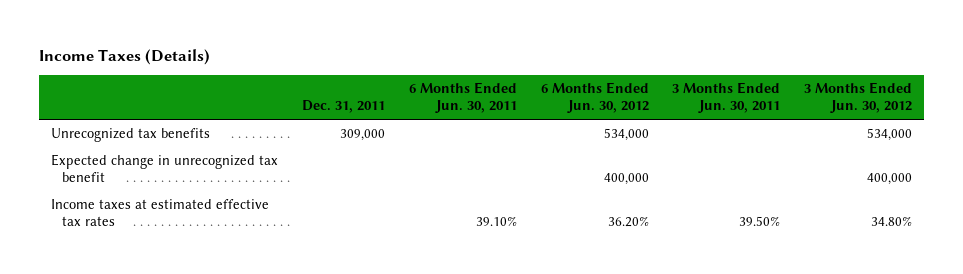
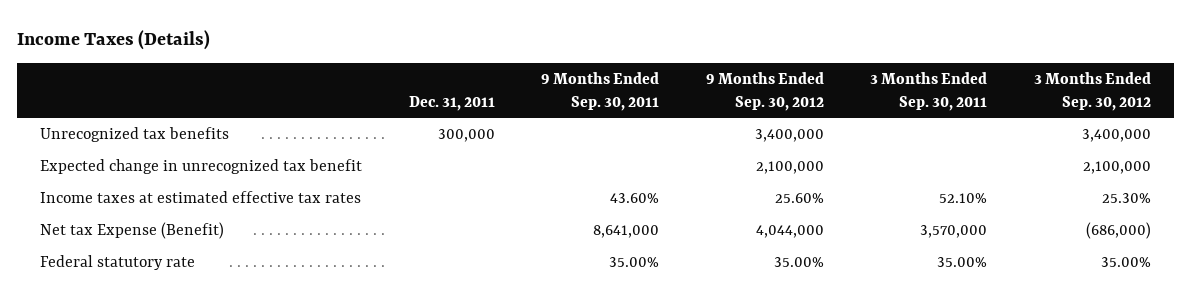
[408,82,517,114] 6 Months Ended Jun. 30, 2011 -> none
[540,82,649,114] 6 Months Ended Jun. 30, 2012 -> none
[672,82,781,114] 3 Months Ended Jun. 30, 2011 -> none
[804,82,913,114] 3 Months Ended Jun. 30, 2012 -> none
none -> [541,71,660,111] 9 Months Ended Sep. 30, 2011
none -> [705,71,824,111] 9 Months Ended Sep. 30, 2012
none -> [870,71,988,111] 3 Months Ended Sep. 30, 2011
none -> [1033,71,1151,111] 3 Months Ended Sep. 30, 2012
[339,129,385,142] 309,000 -> [437,128,495,142] 300,000
none -> [40,221,225,239] Net tax Expense (Benefit)
none -> [40,254,196,270] Federal statutory rate

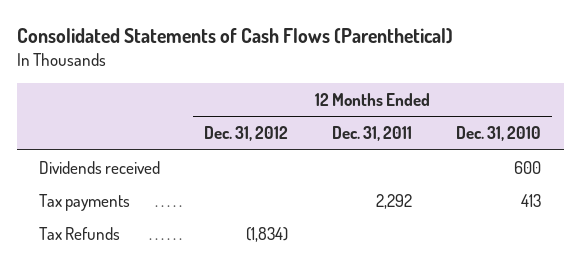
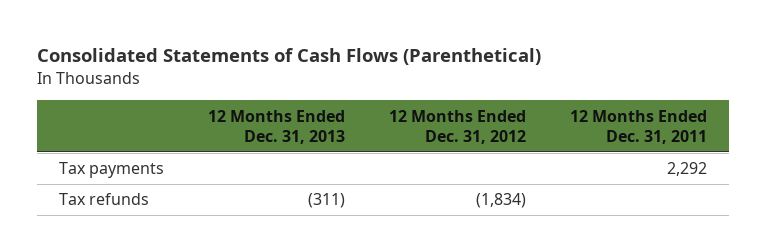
[456,126,542,142] Dec. 31, 2010 -> none
none -> [208,109,346,144] 12 Months Ended Dec. 31, 2013
[38,160,160,174] Dividends received -> none
[38,226,120,240] Tax Refunds -> [59,193,150,206] Tax refunds

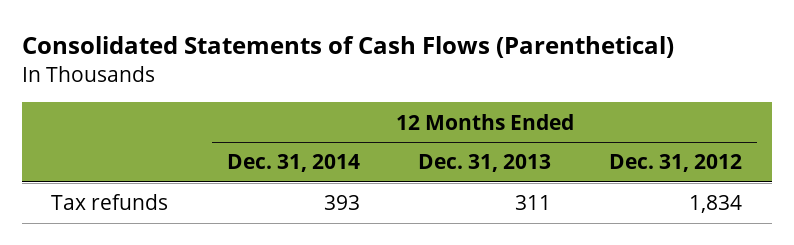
[570,109,708,144] 12 Months Ended Dec. 31, 2011 -> none
none -> [226,154,360,173] Dec. 31, 2014
[59,162,165,179] Tax payments -> none
[308,193,346,209] (311) -> [515,195,552,211] 311
[476,193,527,209] (1,834) -> [689,195,743,214] 1,834

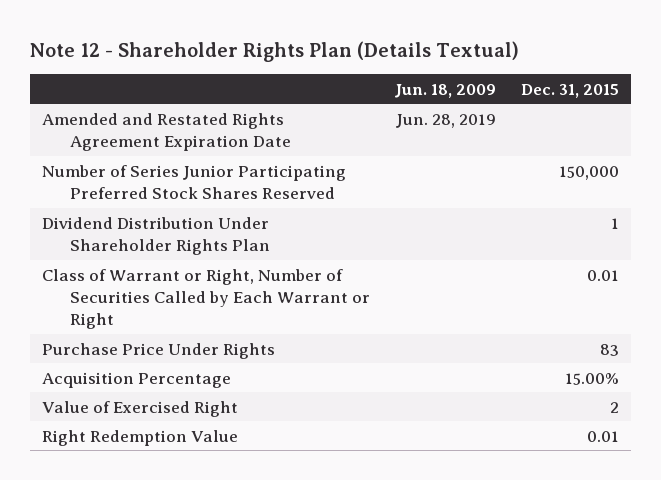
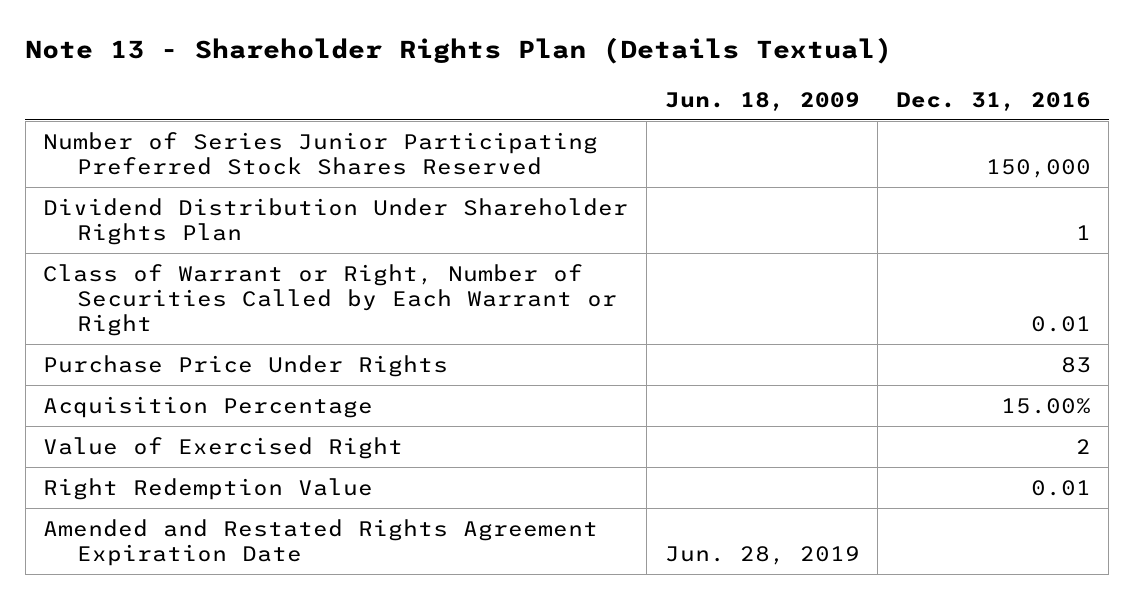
[29,40,519,62] Note 12 - Shareholder Rights Plan (Details Textual) -> [25,37,893,65] Note 13 - Shareholder Rights Plan (Details Textual)
[520,83,619,98] Dec. 31, 2015 -> none
none -> [895,91,1091,111] Dec. 31, 2016
[42,112,291,151] Amended and Restated Rights Agreement Expiration Date -> [43,518,599,566] Amended and Restated Rights Agreement Expiration Date

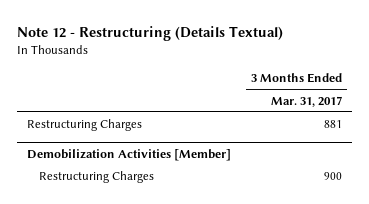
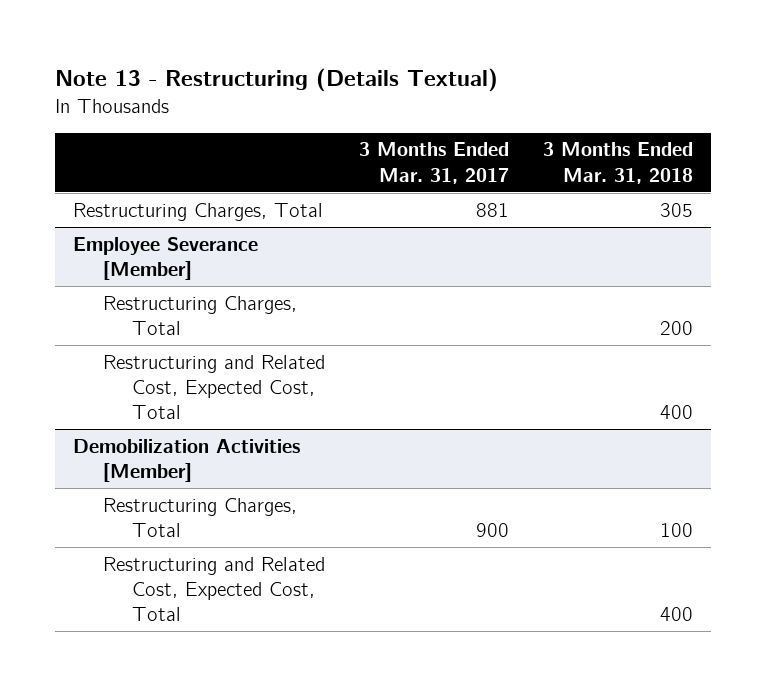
[17,26,284,42] Note 12 - Restructuring (Details Textual) -> [55,68,499,93] Note 13 - Restructuring (Details Textual)
none -> [543,142,694,184] 3 Months Ended Mar. 31, 2018
[27,119,143,132] Restructuring Charges -> [72,202,323,221] Restructuring Charges, Total
none -> [72,236,258,281] Employee Severance [Member]
none -> [102,295,297,336] Restructuring Charges, Total
none -> [102,354,325,420] Restructuring and Related Cost, Expected Cost, Total
[39,171,155,184] Restructuring Charges -> [102,497,297,538] Restructuring Charges, Total
none -> [102,556,325,622] Restructuring and Related Cost, Expected Cost, Total

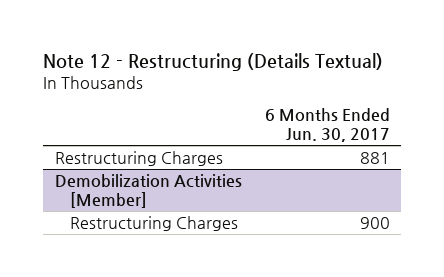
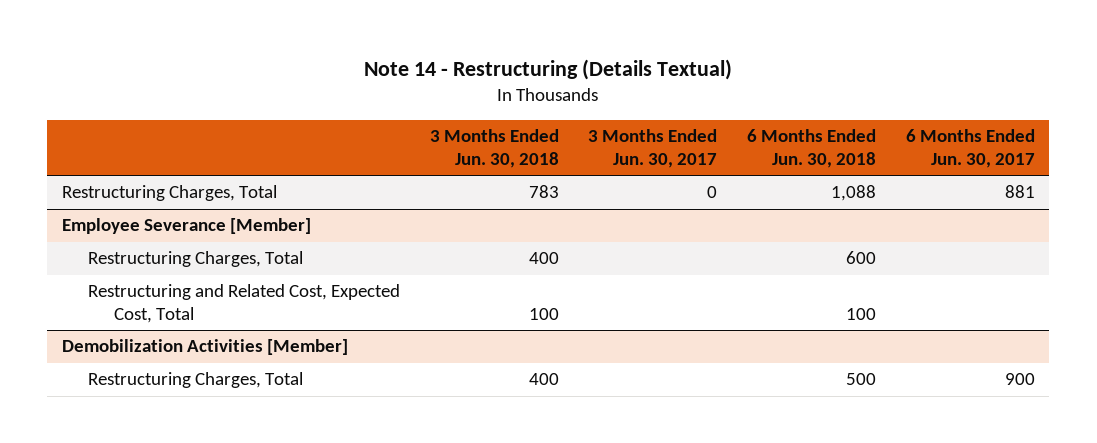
[43,52,384,71] Note 12 - Restructuring (Details Textual) -> [364,59,733,81] Note 14 - Restructuring (Details Textual)
none -> [429,129,559,168] 3 Months Ended Jun. 30, 2018
none -> [588,129,718,168] 3 Months Ended Jun. 30, 2017
none -> [746,129,876,168] 6 Months Ended Jun. 30, 2018
[54,150,223,166] Restructuring Charges -> [62,185,278,202] Restructuring Charges, Total
none -> [62,218,312,235] Employee Severance [Member]
none -> [88,251,304,268] Restructuring Charges, Total
none -> [88,284,401,324] Restructuring and Related Cost, Expected Cost, Total
[70,215,239,231] Restructuring Charges -> [88,372,304,389] Restructuring Charges, Total

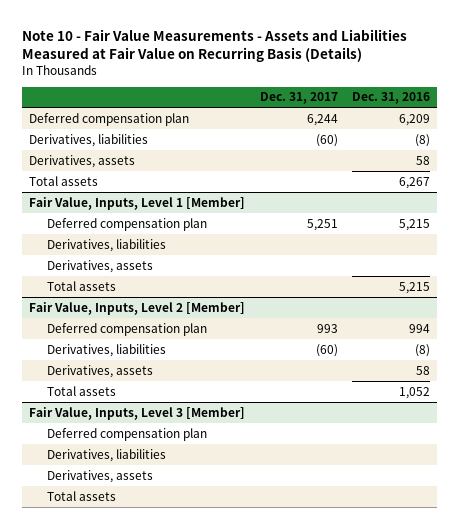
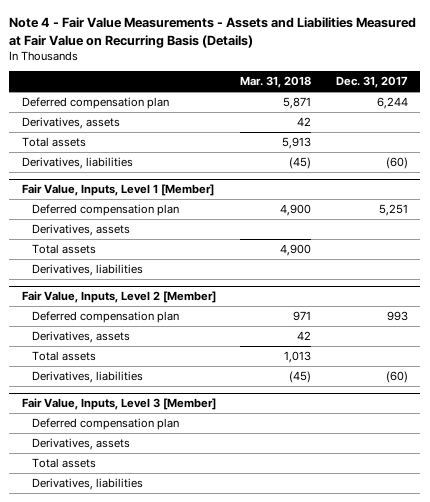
[22,28,408,63] Note 10 - Fair Value Measurements - Assets and Liabilities Measured at Fair Value on Recurring Basis (Details) -> [9,17,417,48] Note 4 - Fair Value Measurements - Assets and Liabilities Measured at Fair Value on Recurring Basis (Details)
[352,92,431,105] Dec. 31, 2016 -> none
none -> [240,76,312,89] Mar. 31, 2018
[29,133,149,147] Derivatives, liabilities -> [21,157,133,170] Derivatives, liabilities
[47,238,167,252] Derivatives, liabilities -> [31,264,143,277] Derivatives, liabilities
[47,343,167,357] Derivatives, liabilities -> [31,371,143,384] Derivatives, liabilities
[47,448,167,462] Derivatives, liabilities -> [31,478,143,491] Derivatives, liabilities

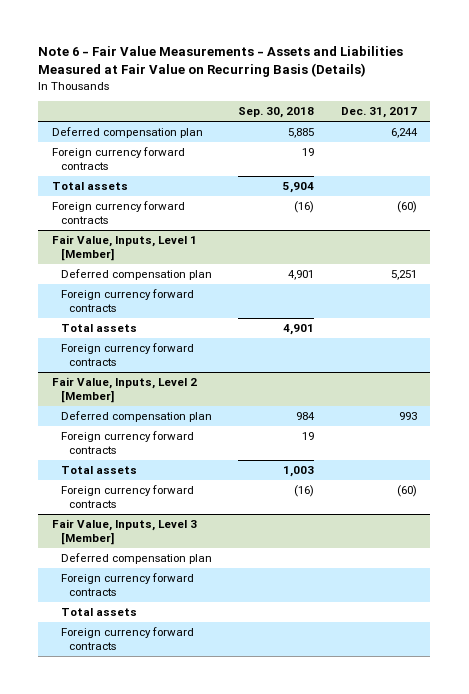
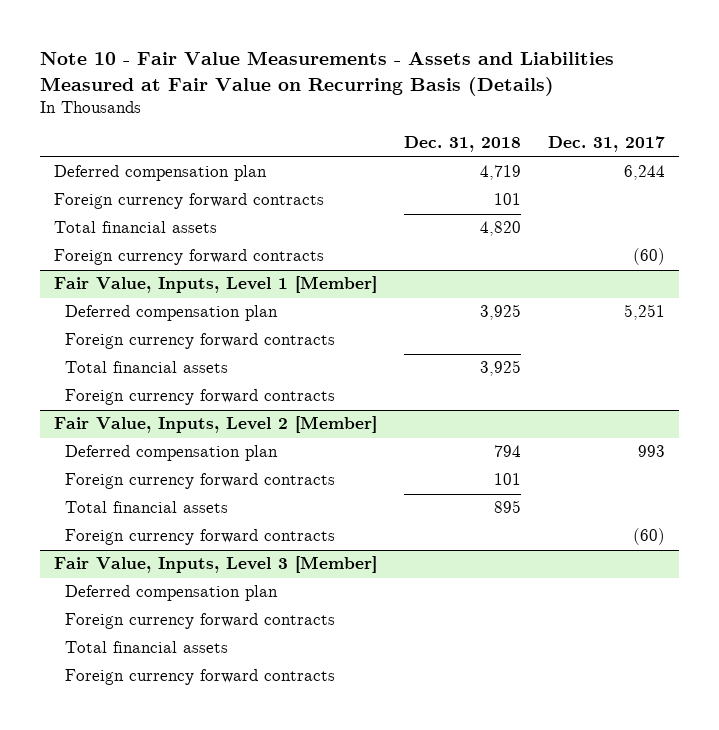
[38,46,404,78] Note 6 - Fair Value Measurements - Assets and Liabilities Measured at Fair Value on Recurring Basis (Details) -> [40,51,615,96] Note 10 - Fair Value Measurements - Assets and Liabilities Measured at Fair Value on Recurring Basis (Details)
[238,107,315,119] Sep. 30, 2018 -> none
none -> [403,136,521,153] Dec. 31, 2018
[51,182,128,191] Total assets -> [53,221,217,234] Total financial assets
[60,324,137,333] Total assets -> [65,361,229,374] Total financial assets
[60,466,137,475] Total assets -> [65,501,229,514] Total financial assets
[60,608,137,617] Total assets -> [65,641,229,654] Total financial assets

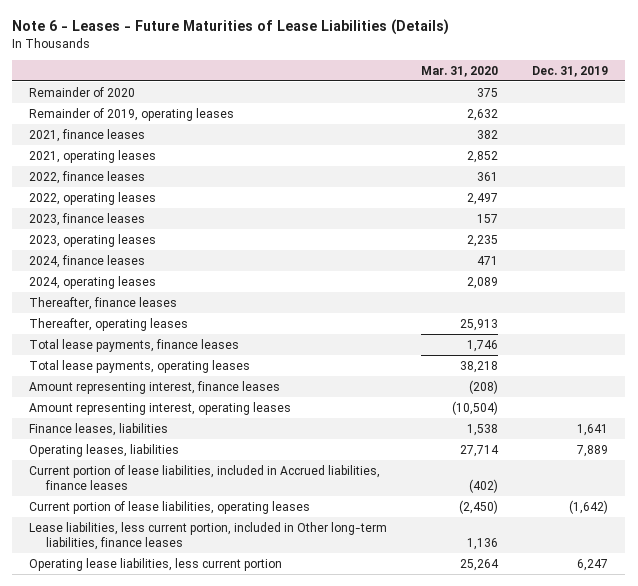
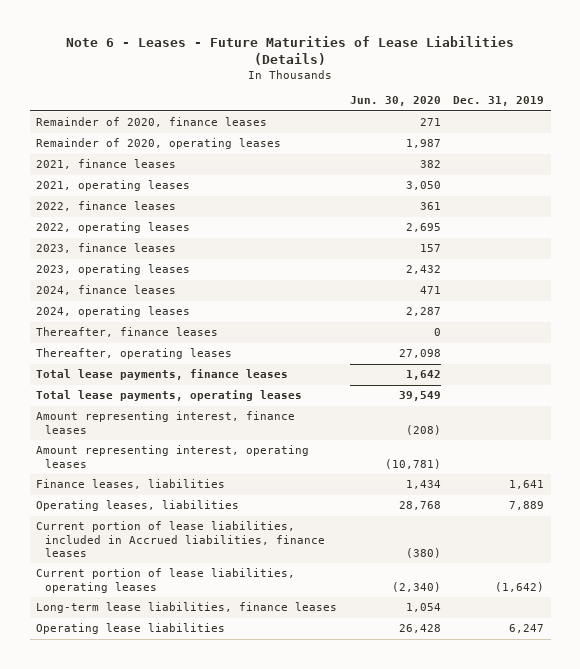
[421,65,499,77] Mar. 31, 2020 -> none
none -> [349,96,441,107] Jun. 30, 2020
[29,86,136,97] Remainder of 2020 -> [35,117,267,128] Remainder of 2020, finance leases
[29,107,235,121] Remainder of 2019, operating leases -> [35,138,281,150] Remainder of 2020, operating leases
[29,521,388,550] Lease liabilities, less current portion, included in Other long-term liabilities, finance leases -> [35,602,337,614] Long-term lease liabilities, finance leases
[29,557,283,571] Operating lease liabilities, less current portion -> [35,623,225,635] Operating lease liabilities

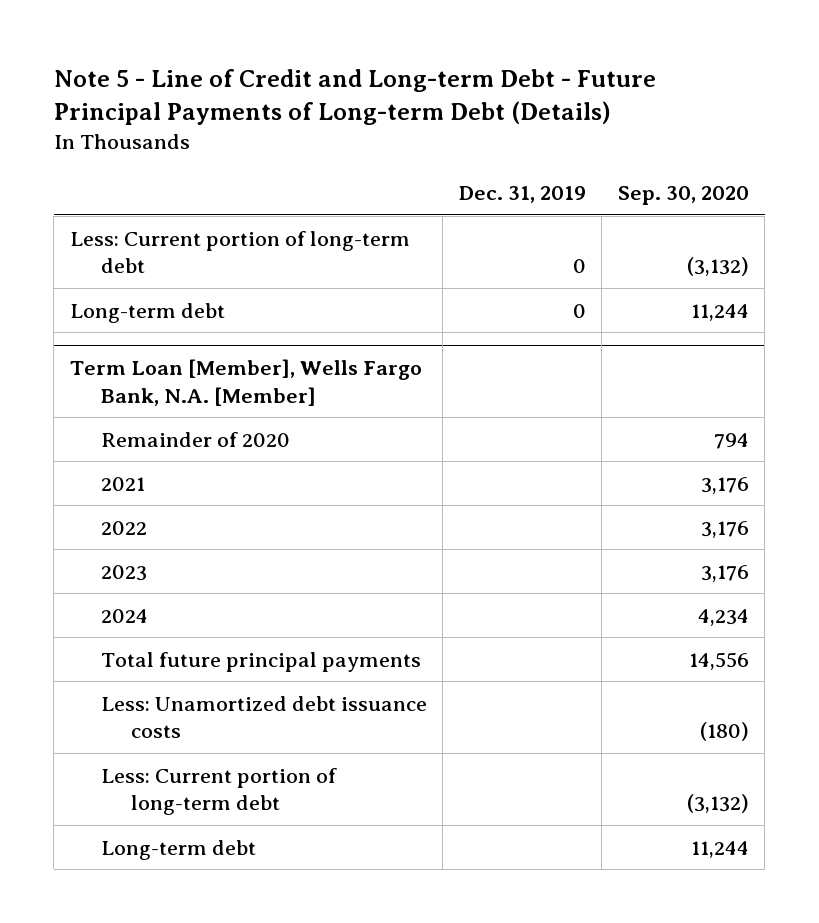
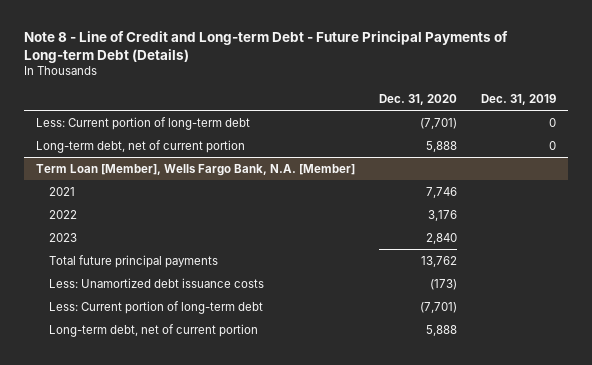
[53,69,656,126] Note 5 - Line of Credit and Long-term Debt - Future Principal Payments of Long-term Debt (Details) -> [23,30,508,63] Note 8 - Line of Credit and Long-term Debt - Future Principal Payments of Long-term Debt (Details)
[617,186,749,206] Sep. 30, 2020 -> none
none -> [379,93,458,105] Dec. 31, 2020
[69,302,225,323] Long-term debt -> [35,139,245,153] Long-term debt, net of current portion
[100,431,290,447] Remainder of 2020 -> none
[100,608,148,623] 2024 -> none
[100,839,256,860] Long-term debt -> [48,323,258,337] Long-term debt, net of current portion

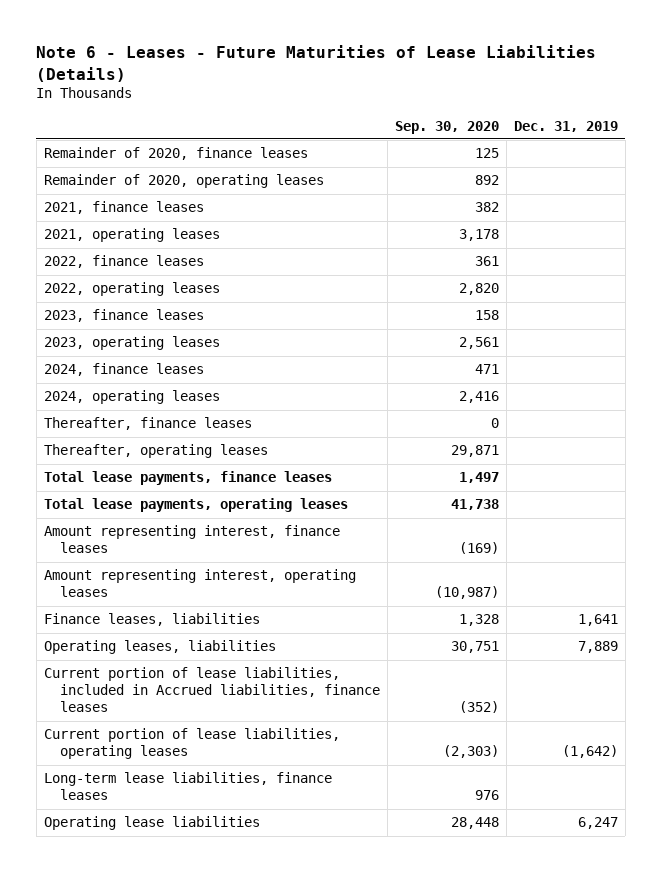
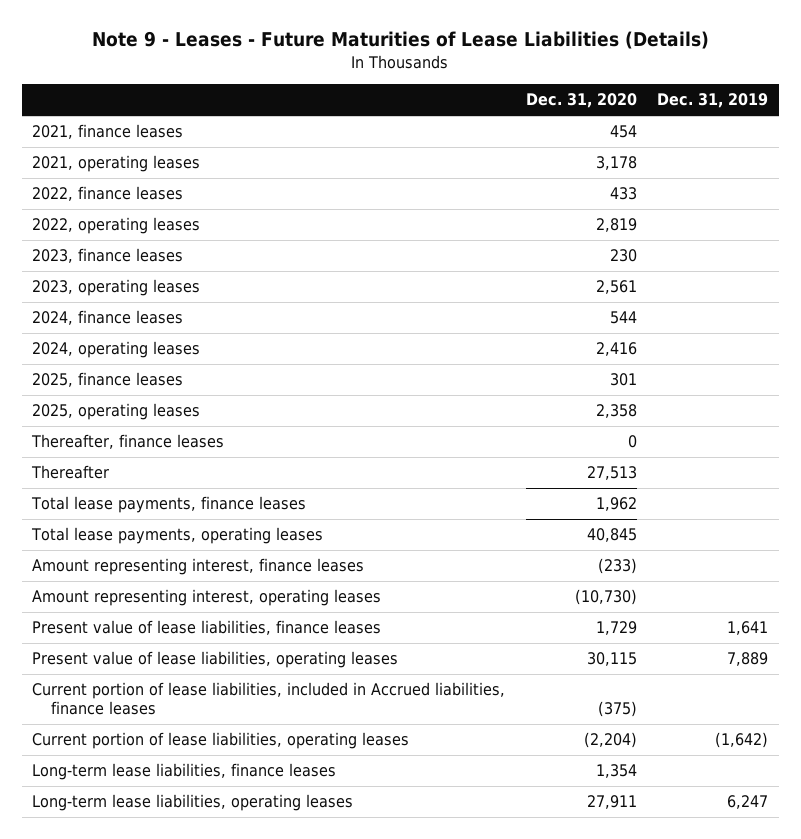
[36,44,597,82] Note 6 - Leases - Future Maturities of Lease Liabilities (Details) -> [92,31,710,50] Note 9 - Leases - Future Maturities of Lease Liabilities (Details)
[394,120,499,134] Sep. 30, 2020 -> none
none -> [525,93,637,109] Dec. 31, 2020
[43,147,308,161] Remainder of 2020, finance leases -> none
[43,174,324,189] Remainder of 2020, operating leases -> none
none -> [32,372,184,388] 2025, finance leases
none -> [32,403,201,421] 2025, operating leases
[43,444,268,459] Thereafter, operating leases -> none
none -> [31,465,110,480] Thereafter
[43,613,260,627] Finance leases, liabilities -> [32,620,382,636] Present value of lease liabilities, finance leases
[43,640,276,655] Operating leases, liabilities -> [32,651,399,669] Present value of lease liabilities, operating leases
[43,816,260,831] Operating lease liabilities -> [32,794,354,812] Long-term lease liabilities, operating leases

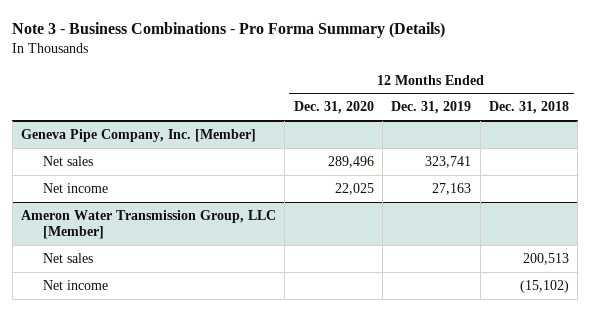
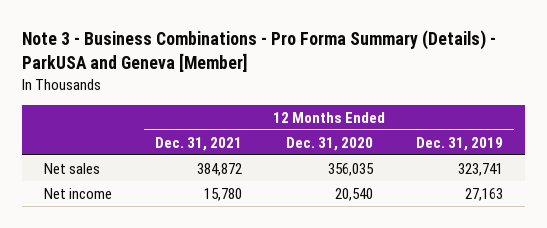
[12,21,446,38] Note 3 - Business Combinations - Pro Forma Summary (Details) -> [21,30,496,73] Note 3 - Business Combinations - Pro Forma Summary (Details) - ParkUSA and Geneva [Member]
[489,101,570,115] Dec. 31, 2018 -> none
none -> [155,136,243,151] Dec. 31, 2021
[21,128,257,142] Geneva Pipe Company, Inc. [Member] -> none
[42,155,93,166] Net sales -> none
[42,182,108,193] Net income -> none
[21,209,277,240] Ameron Water Transmission Group, LLC [Member] -> none
[42,252,93,263] Net sales -> none
[42,279,108,290] Net income -> none
none -> [43,162,100,174] Net sales
none -> [43,187,112,199] Net income

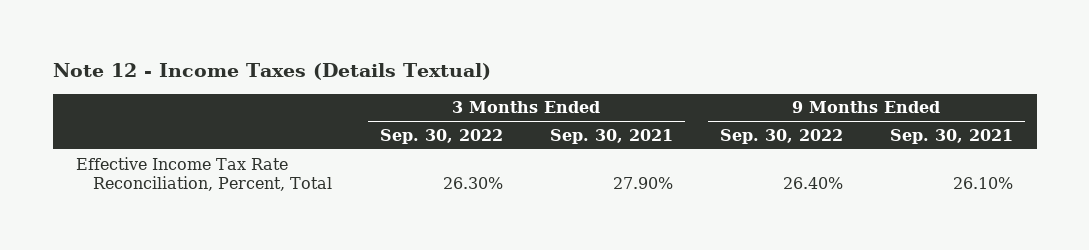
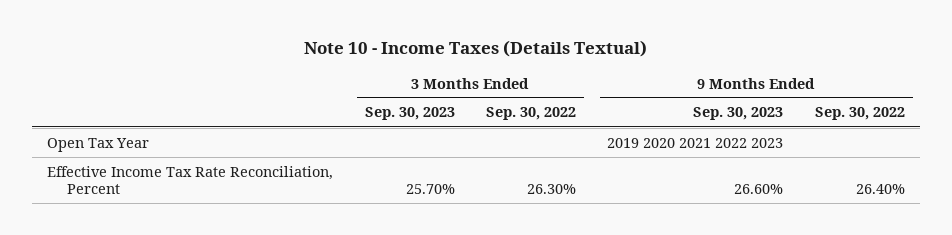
[52,63,491,81] Note 12 - Income Taxes (Details Textual) -> [304,40,648,58] Note 10 - Income Taxes (Details Textual)
[549,128,673,144] Sep. 30, 2021 -> none
[890,128,1014,144] Sep. 30, 2021 -> none
none -> [364,107,455,121] Sep. 30, 2023
none -> [693,107,784,121] Sep. 30, 2023
none -> [47,137,150,152] Open Tax Year
[76,156,333,191] Effective Income Tax Rate Reconciliation, Percent, Total -> [47,165,334,195] Effective Income Tax Rate Reconciliation, Percent

